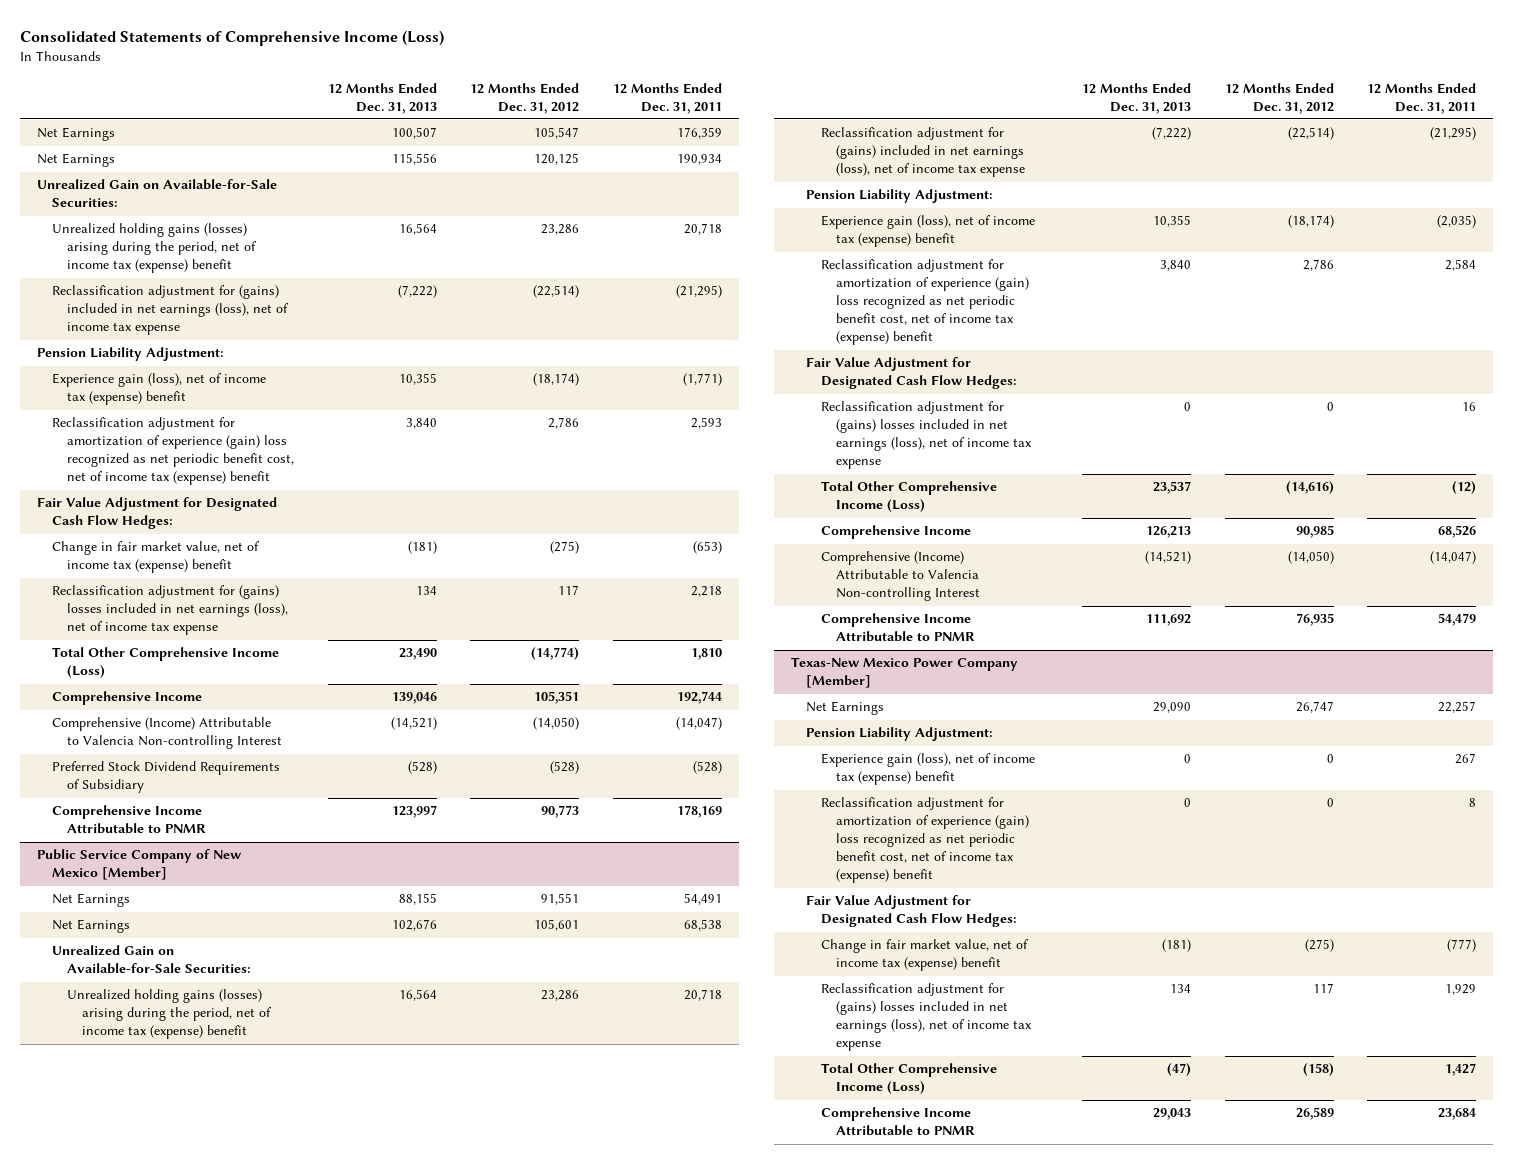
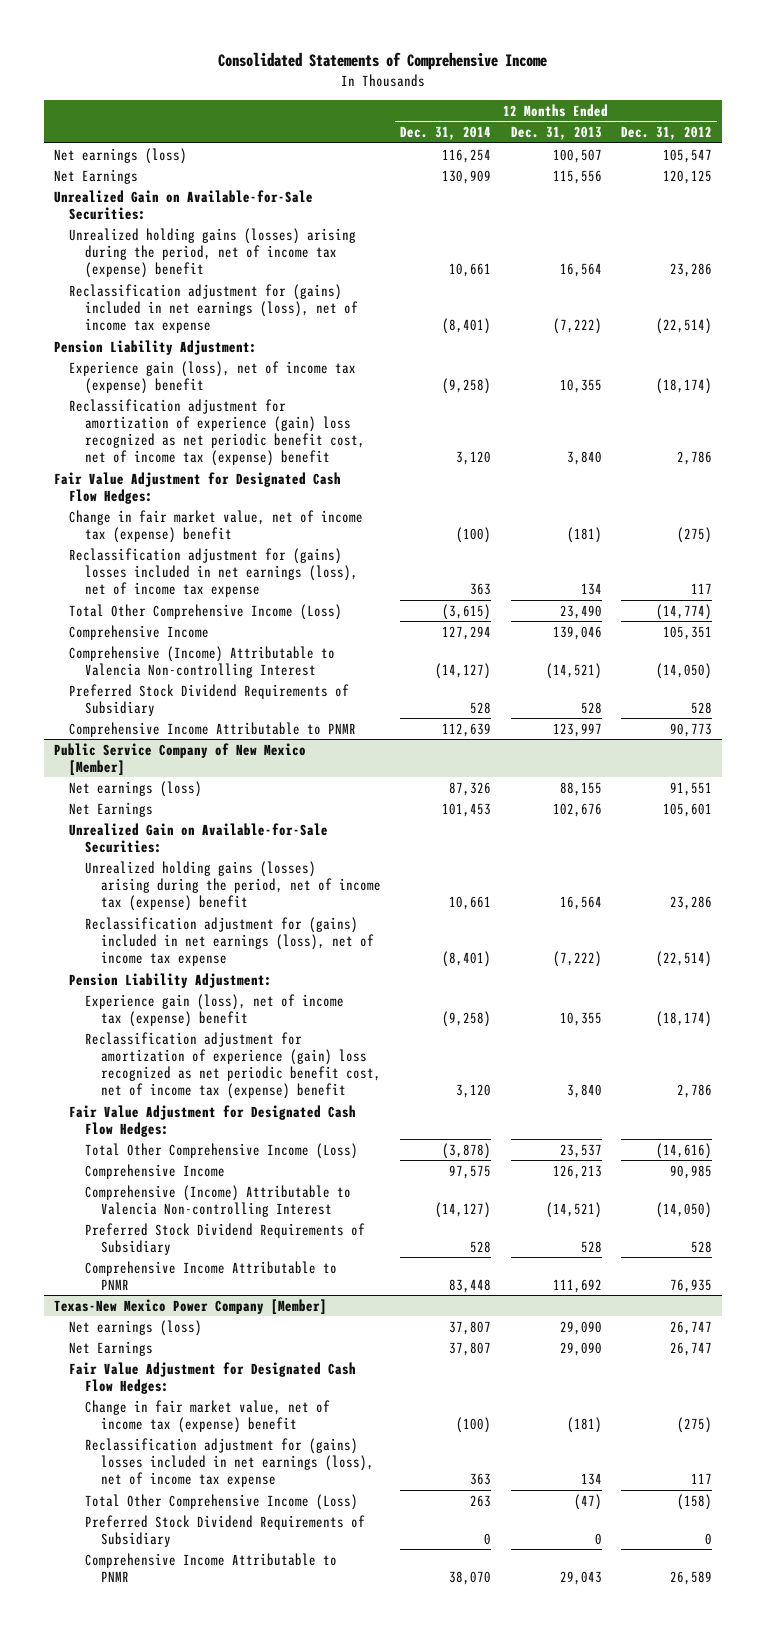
[20,30,445,47] Consolidated Statements of Comprehensive Income (Loss) -> [217,52,547,71] Consolidated Statements of Comprehensive Income
[613,82,723,114] 12 Months Ended Dec. 31, 2011 -> none
none -> [400,126,492,141] Dec. 31, 2014
[36,127,115,142] Net Earnings -> [53,147,187,164] Net earnings (loss)
[407,761,437,775] (528) -> [580,701,602,714] 528
[550,761,580,775] (528) -> [691,701,713,714] 528
[52,893,131,908] Net Earnings -> [69,780,203,797] Net earnings (loss)
[821,401,1033,470] Reclassification adjustment for (gains) losses included in net earnings (loss), net of income tax expense -> none
none -> [85,1222,366,1255] Preferred Stock Dividend Requirements of Subsidiary
none -> [69,1319,203,1336] Net earnings (loss)
[806,727,994,742] Pension Liability Adjustment: -> none
[821,753,1036,786] Experience gain (loss), net of income tax (expense) benefit -> none
[821,797,1030,884] Reclassification adjustment for amortization of experience (gain) loss recognized as net periodic benefit cost, net of income tax (expense) benefit -> none
none -> [85,1514,366,1547] Preferred Stock Dividend Requirements of Subsidiary

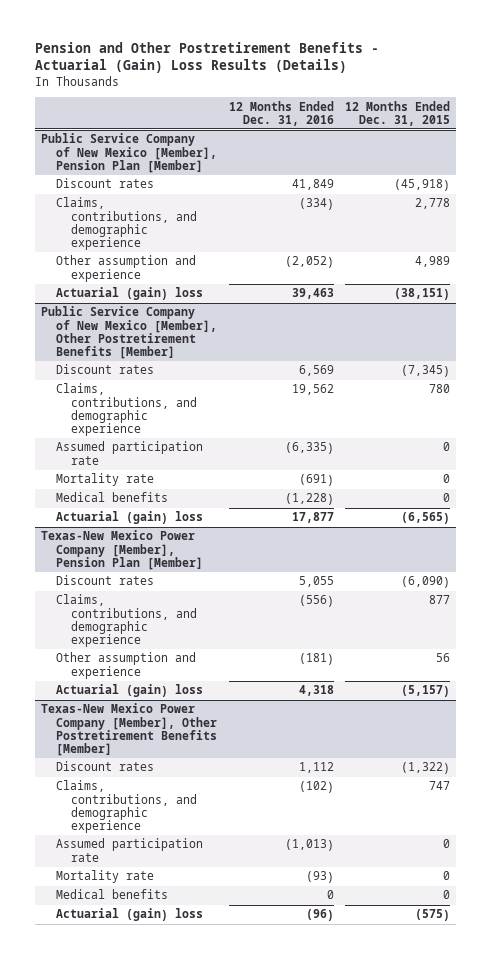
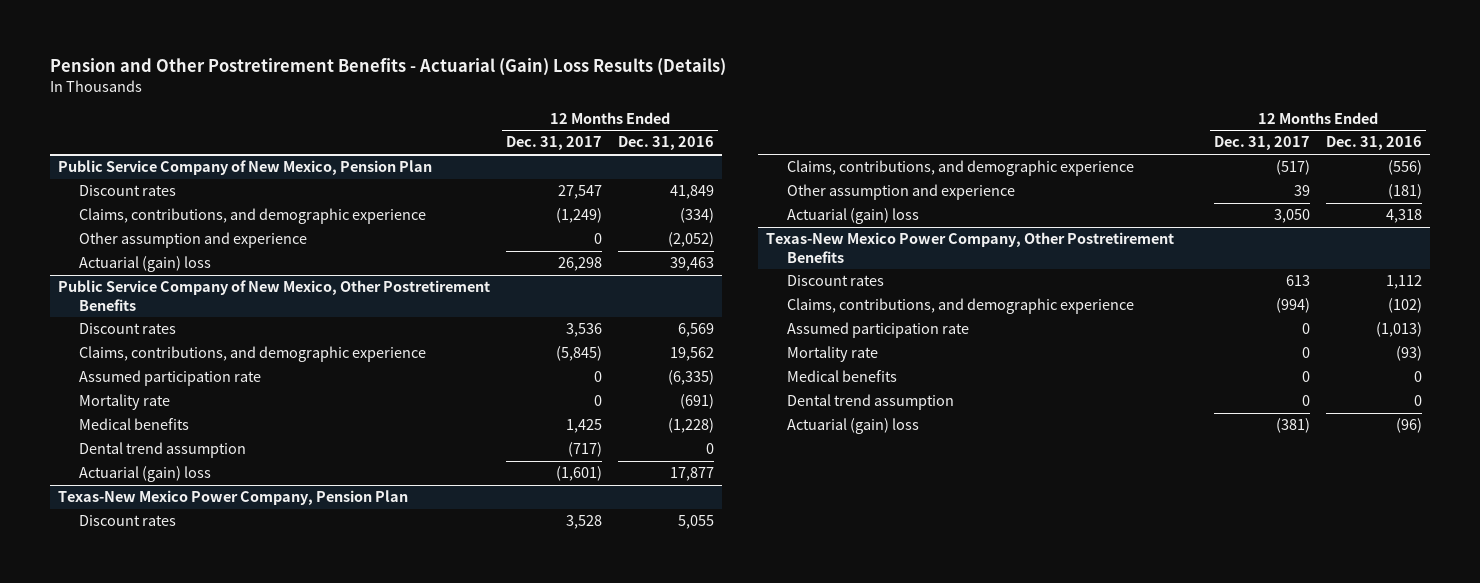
[345,100,451,126] 12 Months Ended Dec. 31, 2015 -> none
none -> [505,136,602,151] Dec. 31, 2017
[41,133,217,173] Public Service Company of New Mexico [Member], Pension Plan [Member] -> [57,160,432,176] Public Service Company of New Mexico, Pension Plan
[41,306,217,359] Public Service Company of New Mexico [Member], Other Postretirement Benefits [Member] -> [57,280,490,311] Public Service Company of New Mexico, Other Postretirement Benefits
none -> [78,442,246,459] Dental trend assumption
[41,530,203,570] Texas-New Mexico Power Company [Member], Pension Plan [Member] -> [57,490,408,506] Texas-New Mexico Power Company, Pension Plan
[41,703,217,756] Texas-New Mexico Power Company [Member], Other Postretirement Benefits [Member] -> [766,232,1175,263] Texas-New Mexico Power Company, Other Postretirement Benefits
none -> [787,394,955,411] Dental trend assumption

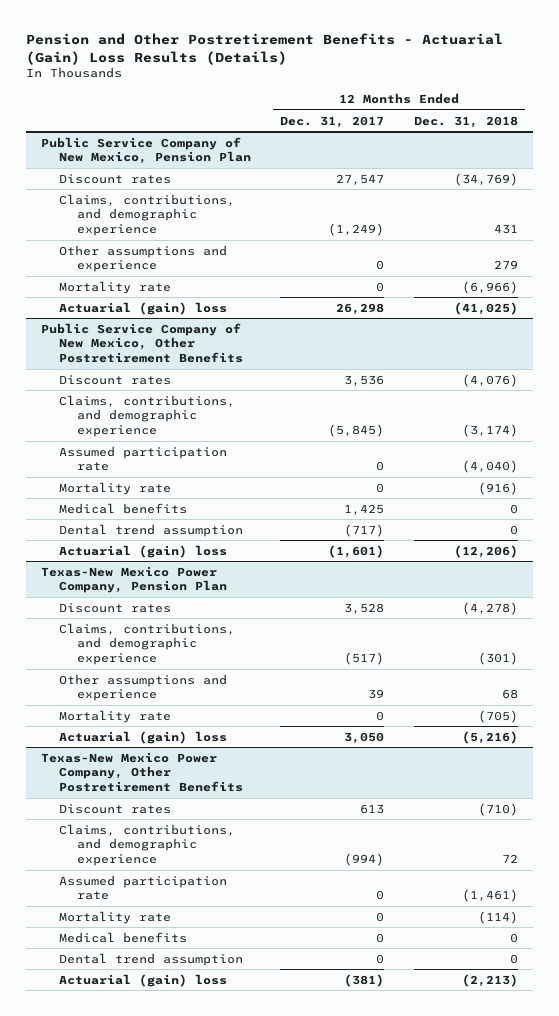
[618,136,715,151] Dec. 31, 2016 -> none
none -> [413,115,518,128] Dec. 31, 2018
[78,232,307,249] Other assumption and experience -> [58,244,227,273] Other assumptions and experience
none -> [58,280,171,294] Mortality rate
[787,184,1016,201] Other assumption and experience -> [58,673,227,702] Other assumptions and experience
none -> [58,709,171,723] Mortality rate

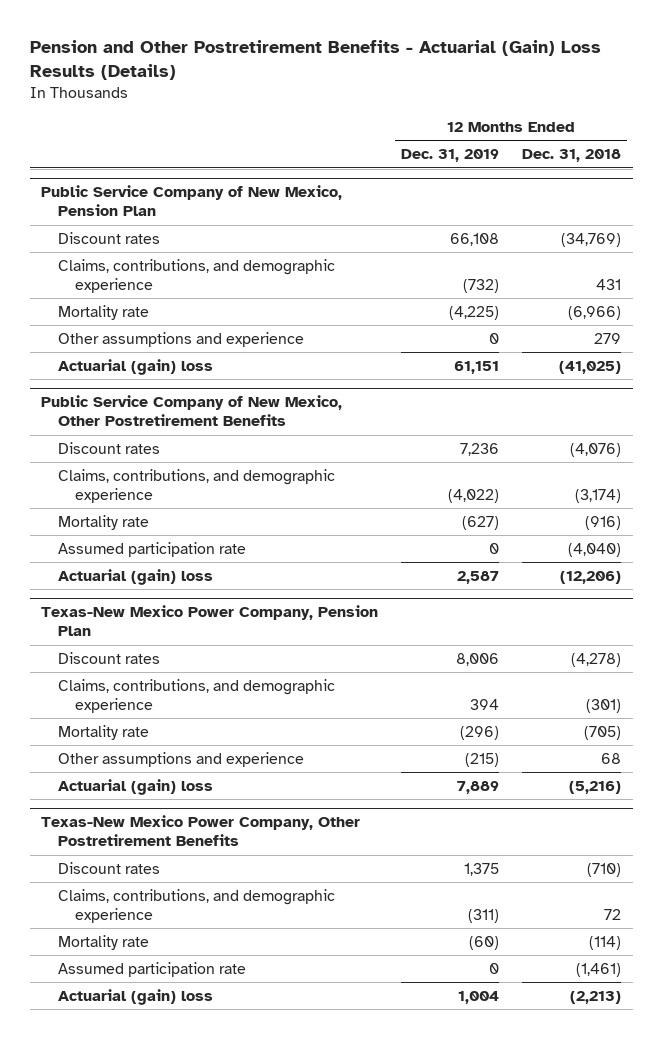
[280,115,385,128] Dec. 31, 2017 -> none
none -> [401,149,500,163] Dec. 31, 2019
[58,244,227,273] Other assumptions and experience -> [58,331,305,347] Other assumptions and experience
[58,502,187,514] Medical benefits -> none
[58,523,243,537] Dental trend assumption -> none
[58,445,227,472] Assumed participation rate -> [58,541,247,557] Assumed participation rate
[58,673,227,702] Other assumptions and experience -> [58,751,305,767] Other assumptions and experience
[58,931,187,943] Medical benefits -> none
[58,952,243,966] Dental trend assumption -> none
[58,874,227,901] Assumed participation rate -> [58,961,247,977] Assumed participation rate

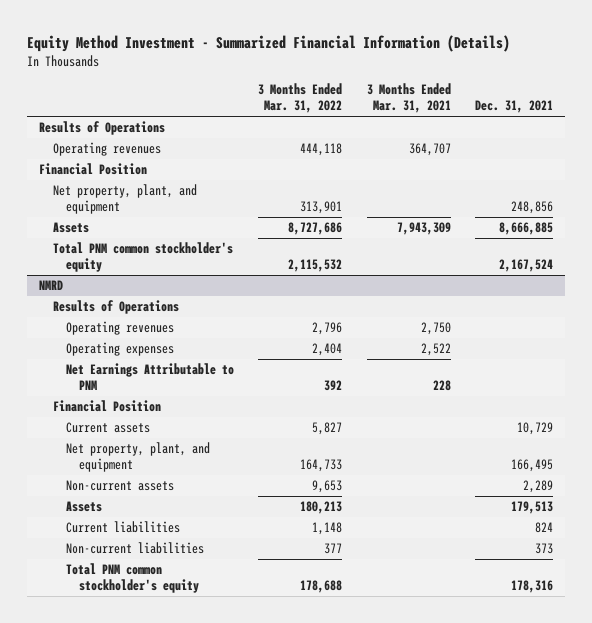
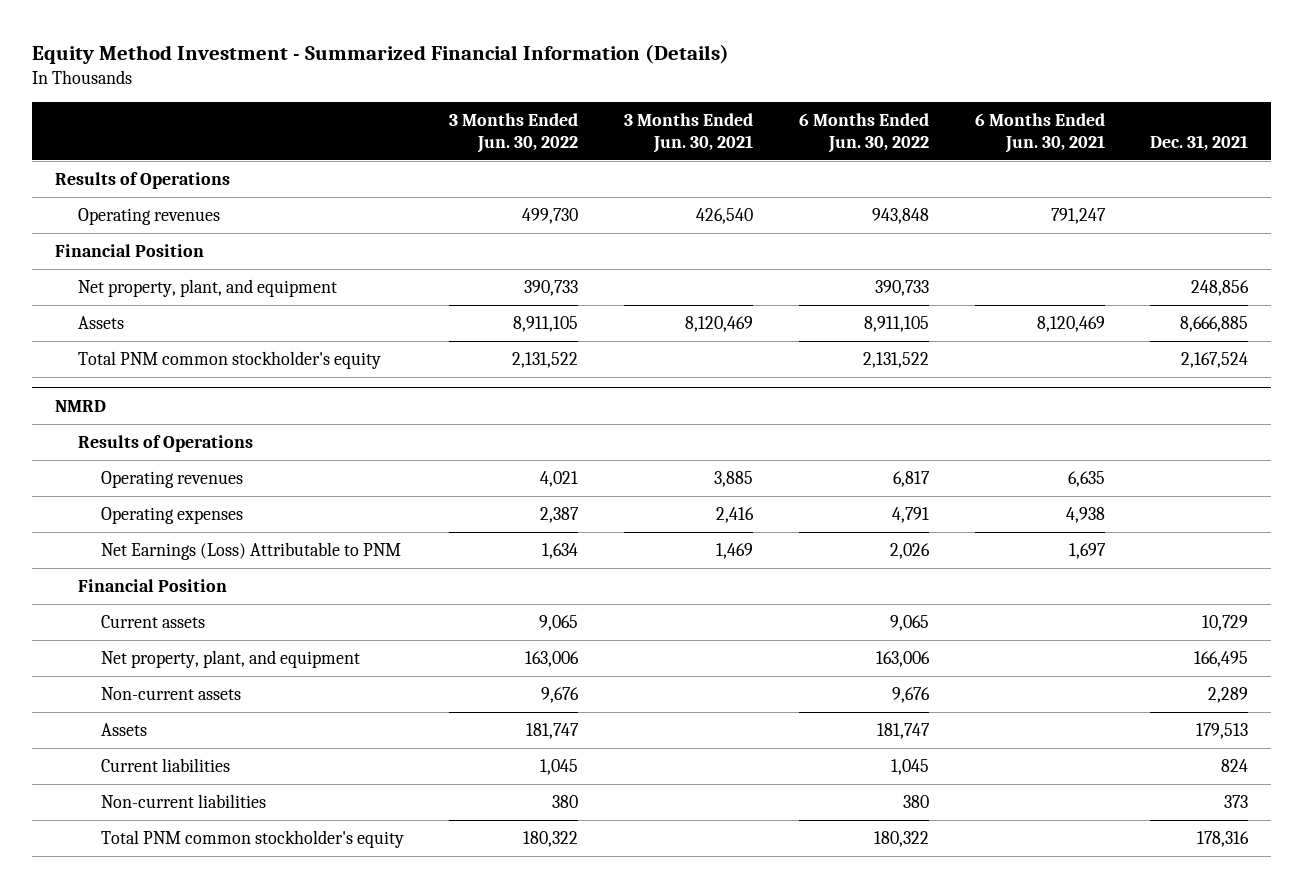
[258,83,343,114] 3 Months Ended Mar. 31, 2022 -> none
[366,83,451,114] 3 Months Ended Mar. 31, 2021 -> none
none -> [449,113,579,153] 3 Months Ended Jun. 30, 2022
none -> [624,113,754,153] 3 Months Ended Jun. 30, 2021
none -> [798,113,929,153] 6 Months Ended Jun. 30, 2022
none -> [974,113,1105,153] 6 Months Ended Jun. 30, 2021
[66,363,235,391] Net Earnings Attributable to PNM -> [100,541,401,560] Net Earnings (Loss) Attributable to PNM

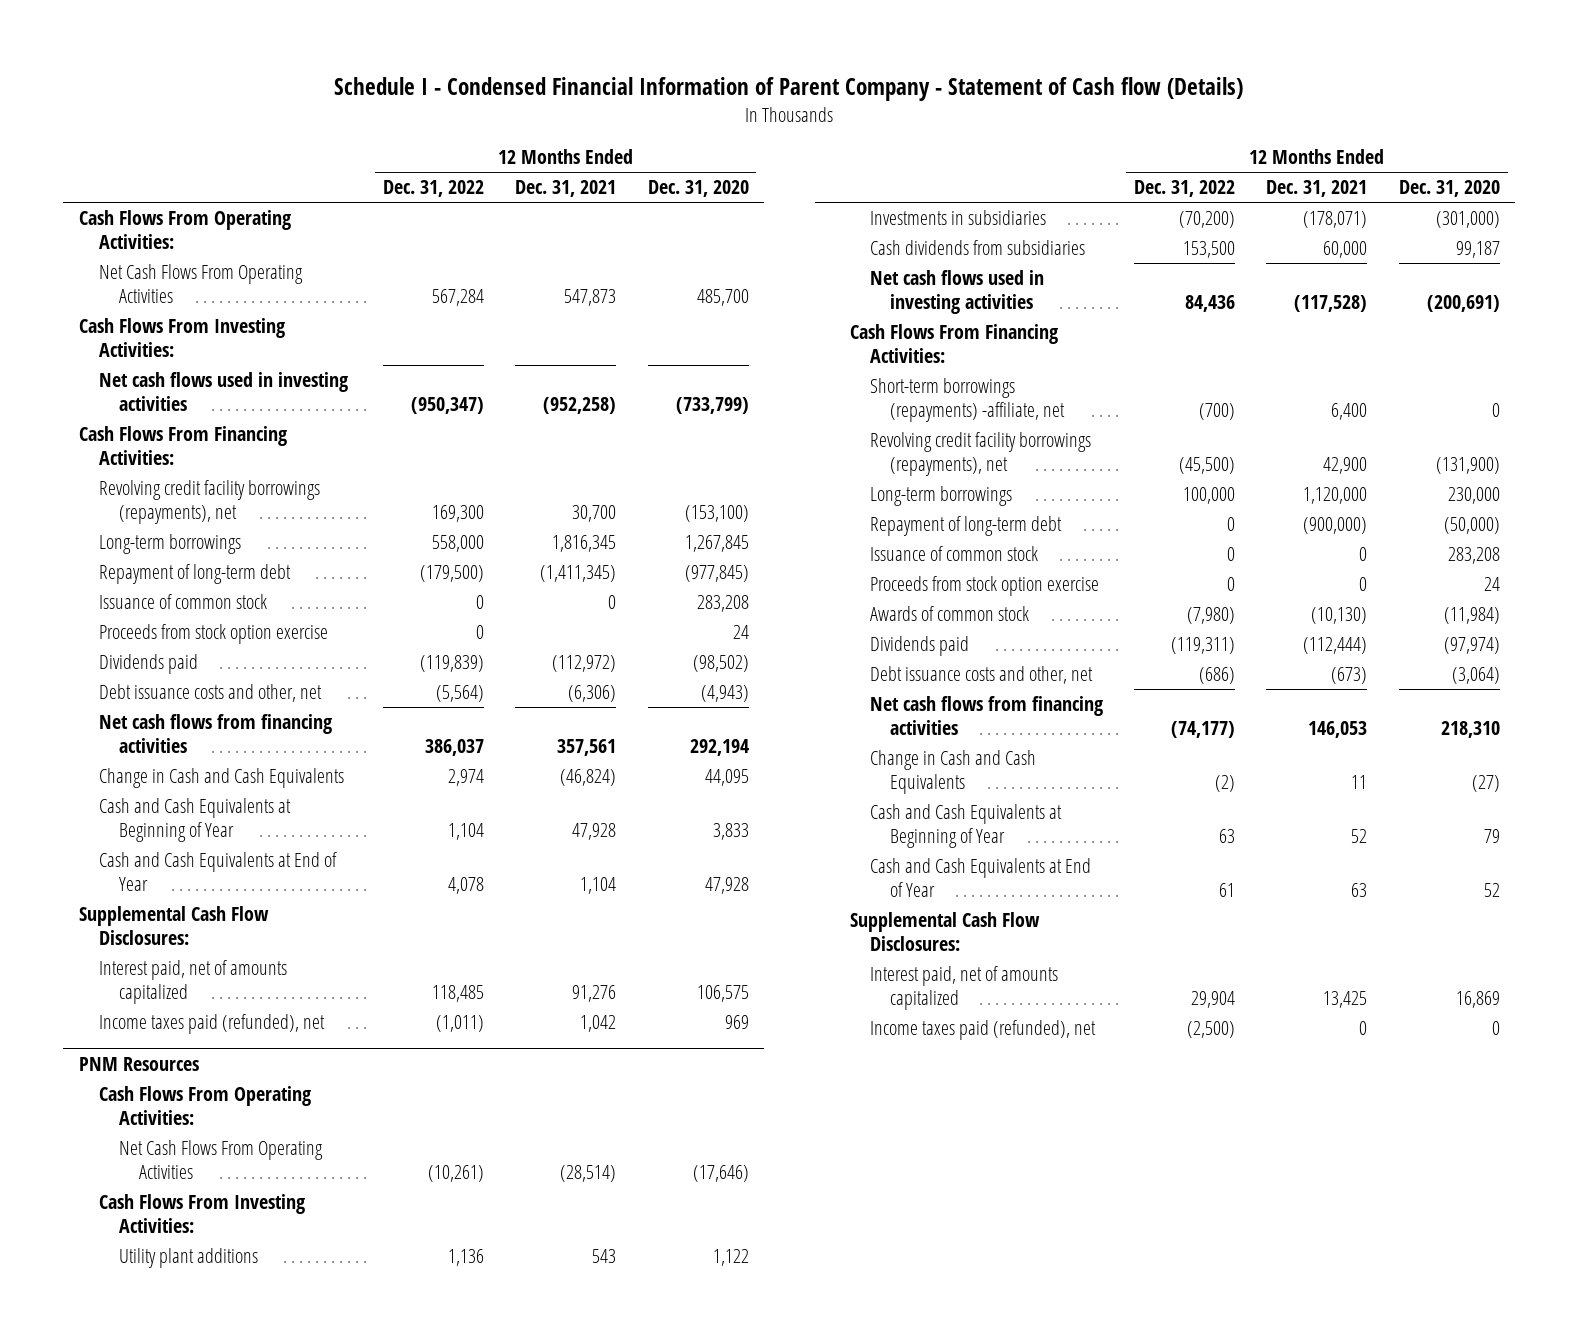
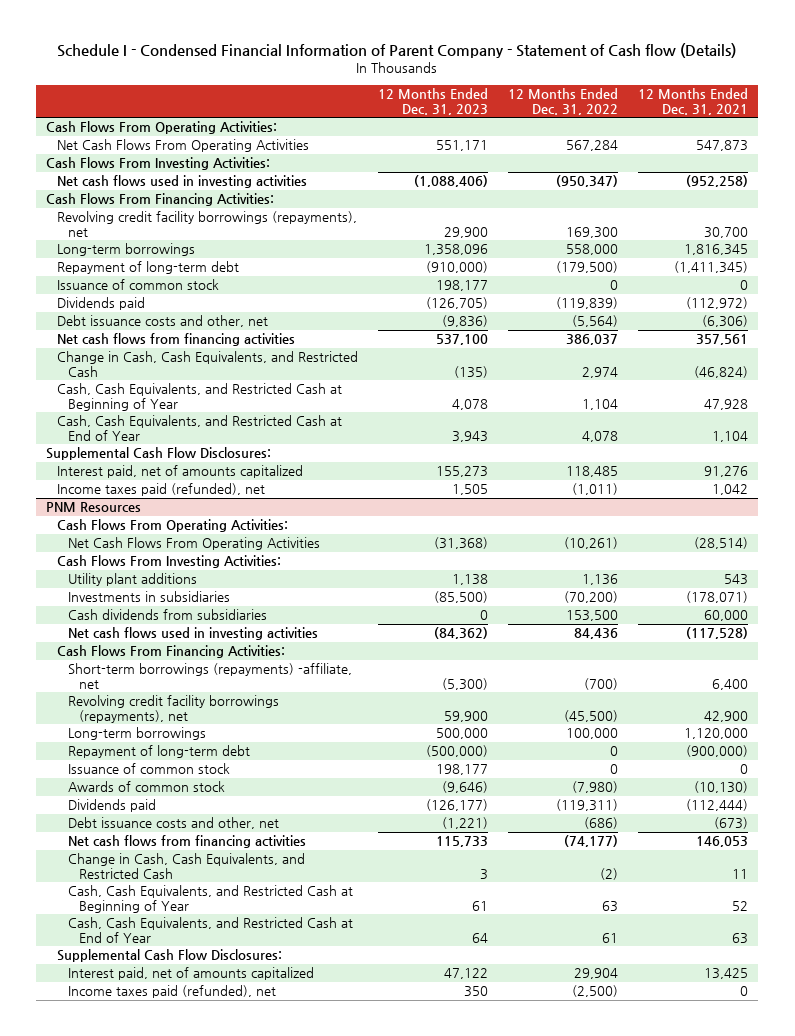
[647,180,749,198] Dec. 31, 2020 -> none
none -> [378,88,489,115] 12 Months Ended Dec. 31, 2023
[98,624,328,645] Proceeds from stock option exercise -> none
[98,768,344,789] Change in Cash and Cash Equivalents -> [57,351,359,377] Change in Cash, Cash Equivalents, and Restricted Cash
[98,798,291,843] Cash and Cash Equivalents at Beginning of Year -> [57,383,343,411] Cash, Cash Equivalents, and Restricted Cash at Beginning of Year
[98,852,337,892] Cash and Cash Equivalents at End of Year -> [57,415,343,441] Cash, Cash Equivalents, and Restricted Cash at End of Year
[869,576,1099,597] Proceeds from stock option exercise -> none
[869,750,1036,795] Change in Cash and Cash Equivalents -> [68,853,306,879] Change in Cash, Cash Equivalents, and Restricted Cash
[869,804,1062,849] Cash and Cash Equivalents at Beginning of Year -> [68,885,354,913] Cash, Cash Equivalents, and Restricted Cash at Beginning of Year
[869,858,1091,898] Cash and Cash Equivalents at End of Year -> [68,917,354,943] Cash, Cash Equivalents, and Restricted Cash at End of Year

